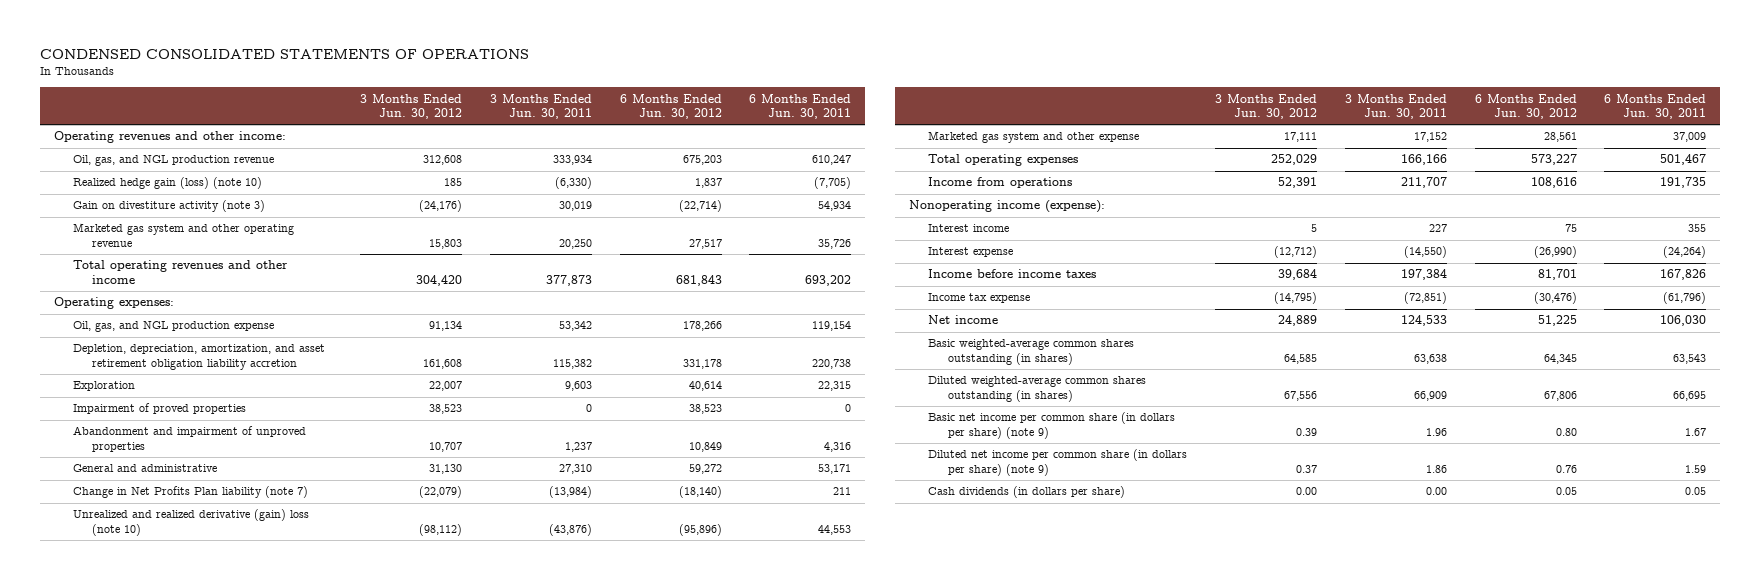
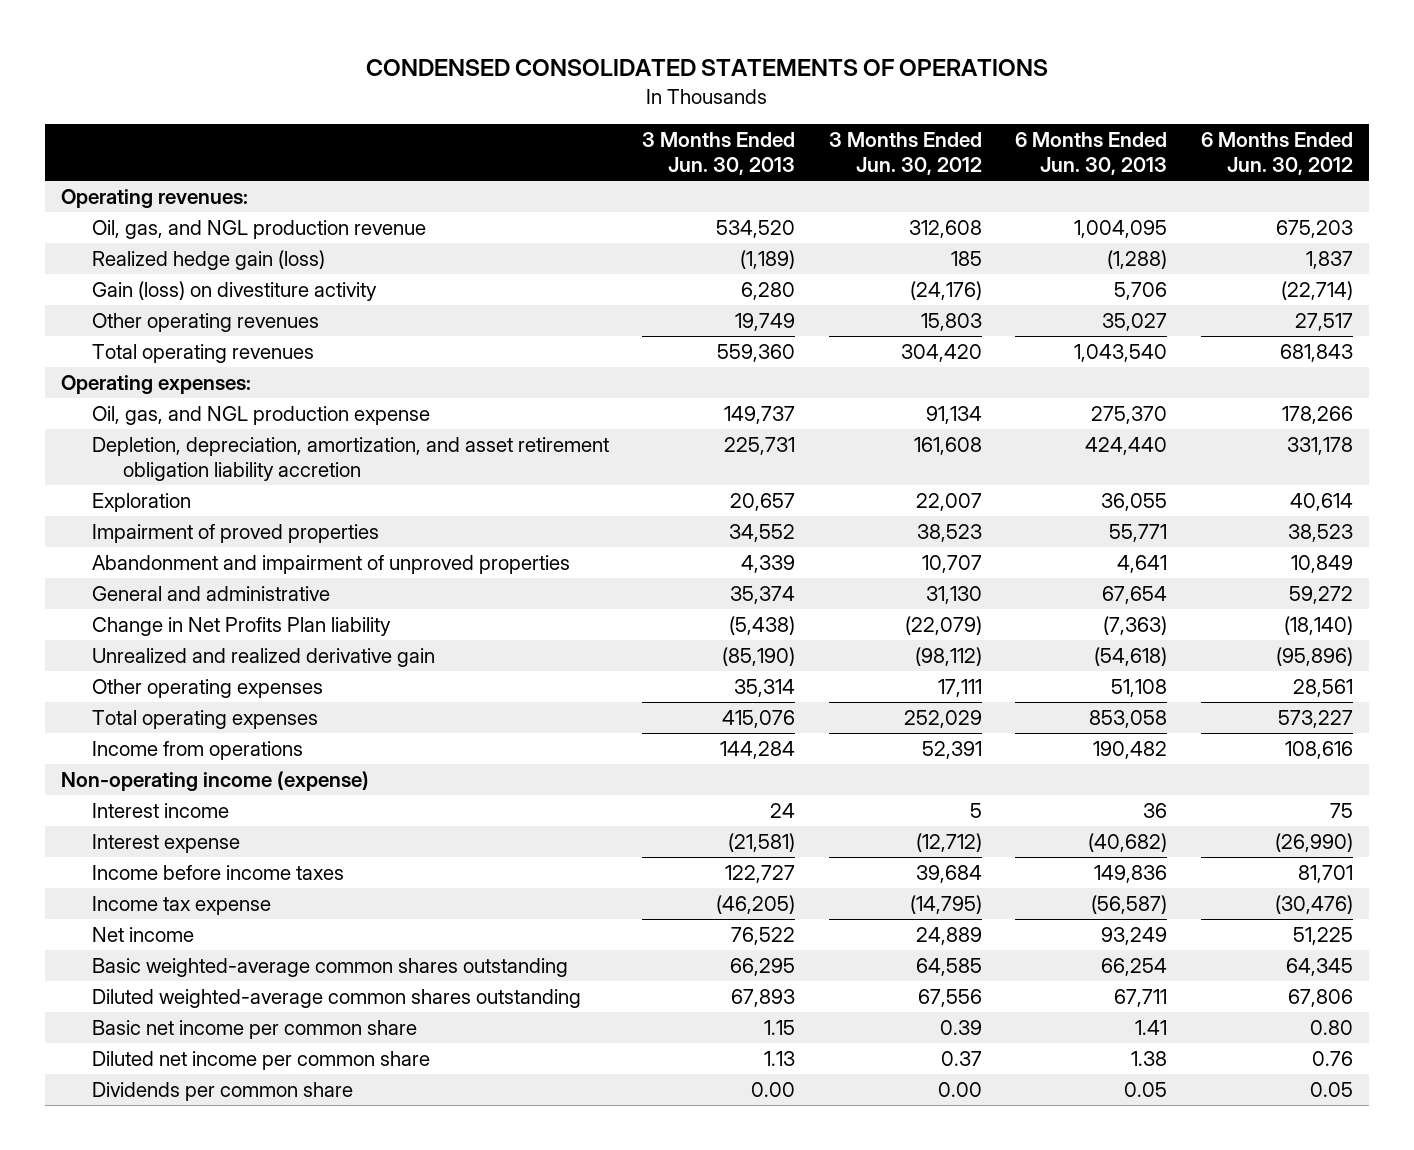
[489,93,592,119] 3 Months Ended Jun. 30, 2011 -> none
[749,93,852,119] 6 Months Ended Jun. 30, 2011 -> none
none -> [642,132,796,176] 3 Months Ended Jun. 30, 2013
none -> [1015,132,1168,176] 6 Months Ended Jun. 30, 2013
[54,131,287,144] Operating revenues and other income: -> [61,189,249,209] Operating revenues:
[73,177,263,190] Realized hedge gain (loss) (note 10) -> [92,250,326,271] Realized hedge gain (loss)
[73,200,266,213] Gain on divestiture activity (note 3) -> [92,281,378,302] Gain (loss) on divestiture activity
[73,223,295,247] Marketed gas system and other operating revenue -> [92,313,320,333] Other operating revenues
[73,260,289,284] Total operating revenues and other income -> [92,344,315,364] Total operating revenues
[73,486,309,499] Change in Net Profits Plan liability (note 7) -> [92,617,392,637] Change in Net Profits Plan liability
[73,509,310,536] Unrealized and realized derivative (gain) loss (note 10) -> [92,648,436,668] Unrealized and realized derivative gain
[928,131,1140,144] Marketed gas system and other expense -> [92,679,324,699] Other operating expenses
[909,200,1106,214] Nonoperating income (expense): -> [61,771,370,792] Non-operating income (expense)
[928,339,1135,365] Basic weighted-average common shares outstanding (in shares) -> [92,958,569,978] Basic weighted-average common shares outstanding
[928,376,1147,402] Diluted weighted-average common shares outstanding (in shares) -> [92,989,582,1009] Diluted weighted-average common shares outstanding
[928,412,1176,439] Basic net income per common share (in dollars per share) (note 9) -> [92,1020,418,1040] Basic net income per common share
[928,449,1188,476] Diluted net income per common share (in dollars per share) (note 9) -> [92,1051,431,1071] Diluted net income per common share
[928,486,1126,499] Cash dividends (in dollars per share) -> [92,1082,354,1102] Dividends per common share

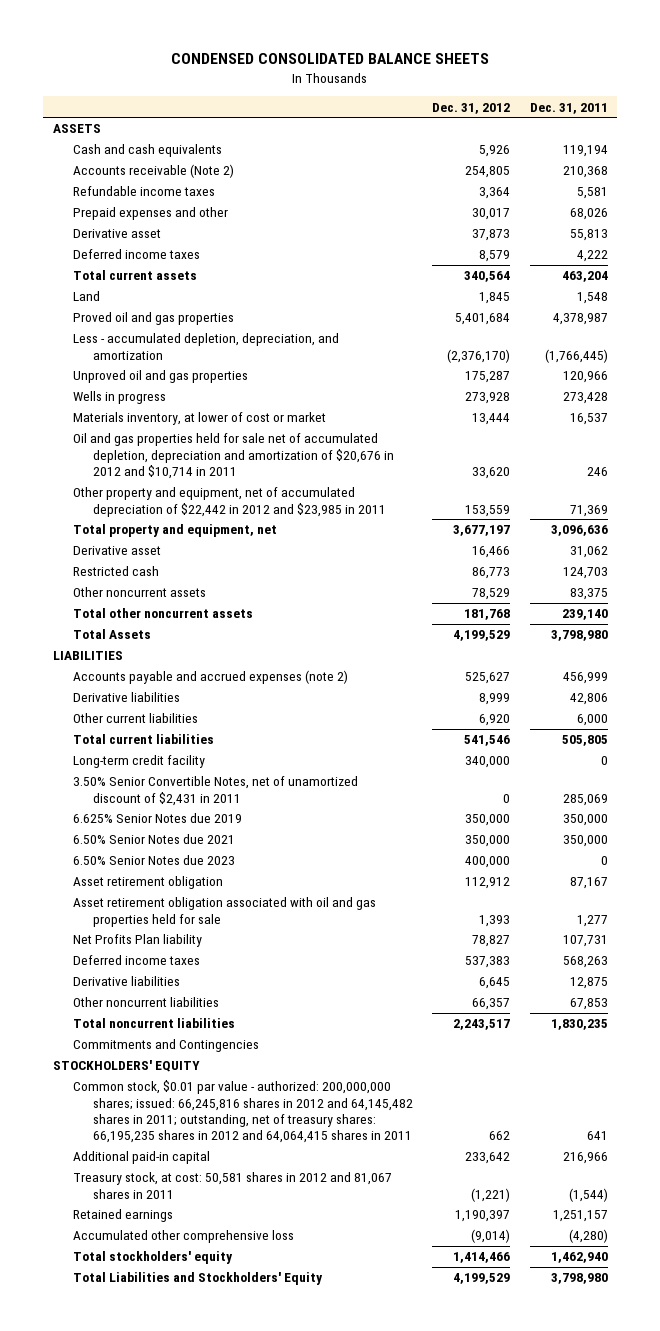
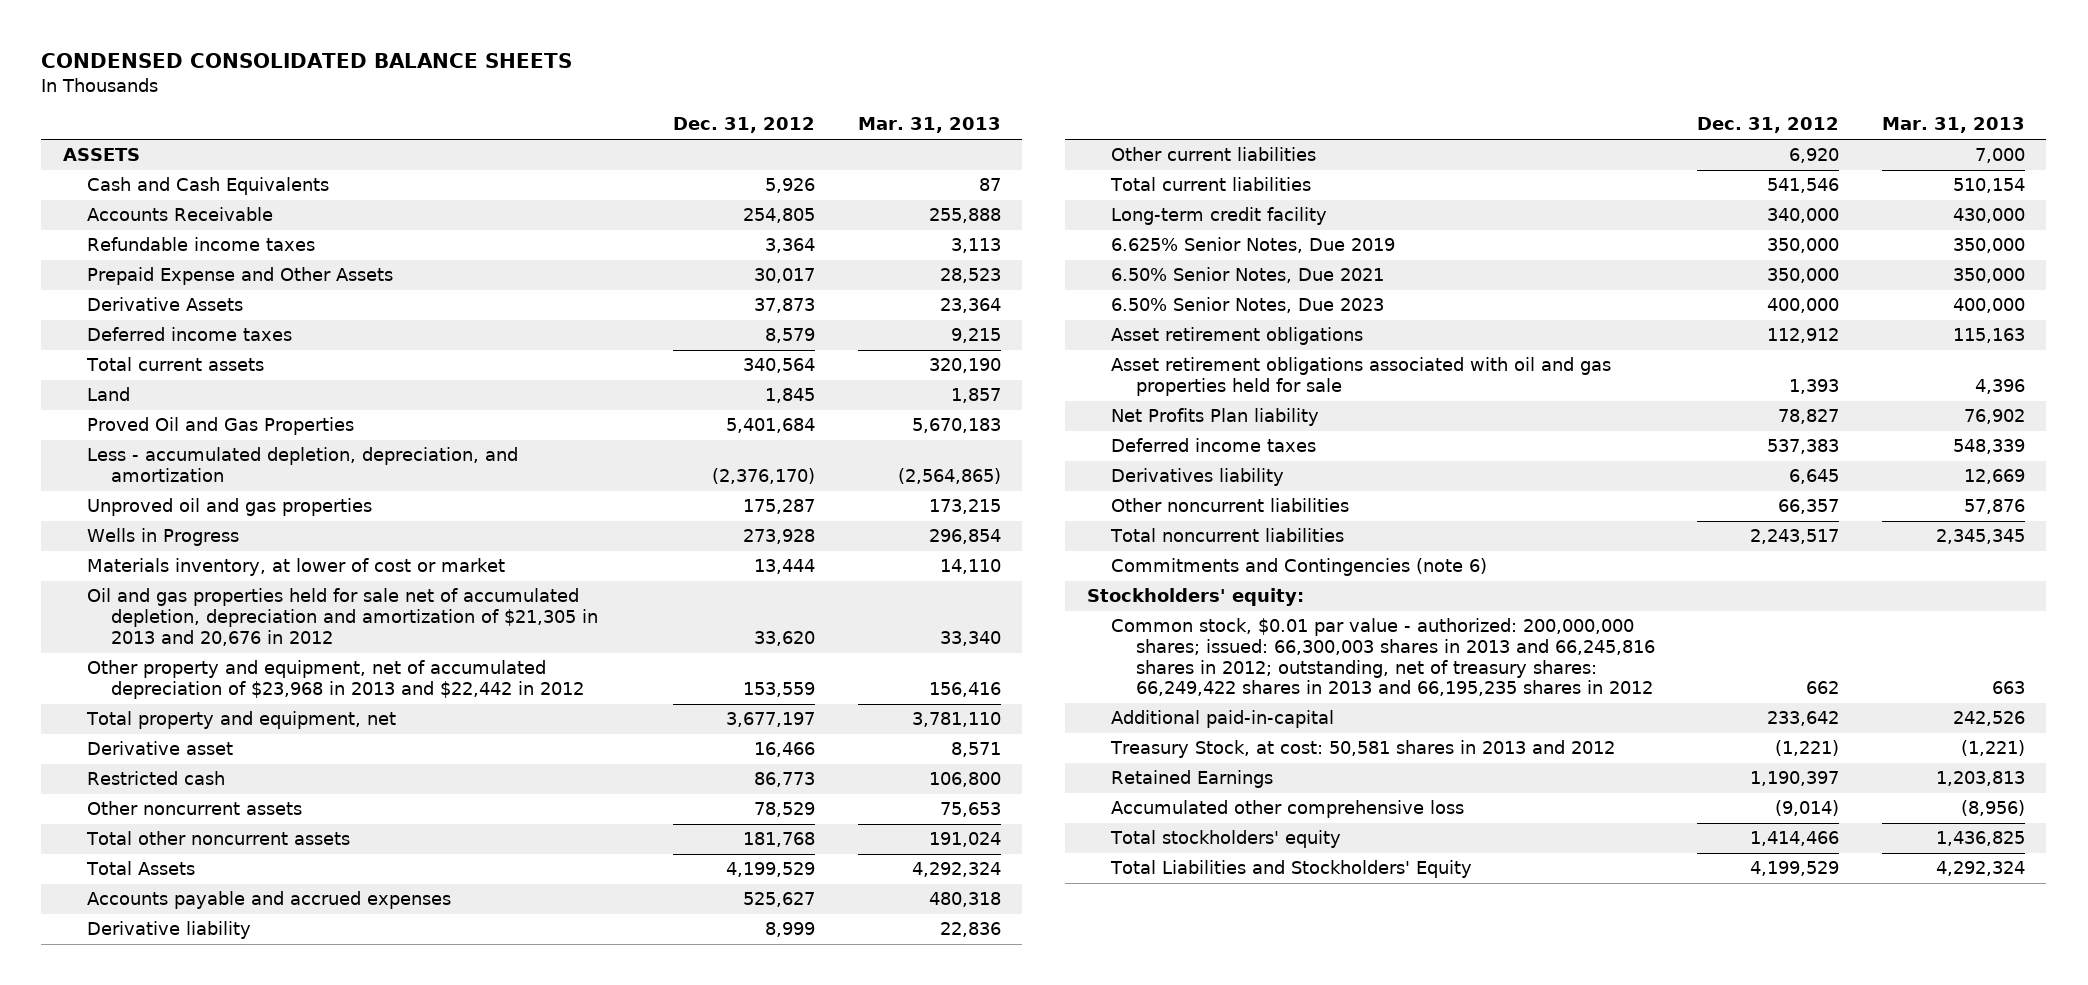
[529,102,608,114] Dec. 31, 2011 -> none
none -> [857,117,1001,134] Mar. 31, 2013
[72,144,222,158] Cash and cash equivalents -> [86,177,329,196] Cash and Cash Equivalents
[72,164,234,179] Accounts receivable (Note 2) -> [86,207,273,222] Accounts Receivable
[72,207,228,221] Prepaid expenses and other -> [86,267,393,286] Prepaid Expense and Other Assets
[72,229,161,239] Derivative asset -> [86,297,243,312] Derivative Assets
[72,312,234,326] Proved oil and gas properties -> [86,417,354,436] Proved Oil and Gas Properties
[72,391,166,405] Wells in progress -> [86,528,239,547] Wells in Progress
[72,433,395,479] Oil and gas properties held for sale net of accumulated depletion, depreciation and amortization of $20,676 in 2012 and $10,714 in 2011 -> [86,588,599,646] Oil and gas properties held for sale net of accumulated depletion, depreciation and amortization of $21,305 in 2013 and 20,676 in 2012
[72,487,387,517] Other property and equipment, net of accumulated depreciation of $22,442 in 2012 and $23,985 in 2011 -> [86,660,585,700] Other property and equipment, net of accumulated depreciation of $23,968 in 2013 and $22,442 in 2012
[52,651,123,661] LIABILITIES -> none
[72,670,348,685] Accounts payable and accrued expenses (note 2) -> [86,891,451,910] Accounts payable and accrued expenses
[72,692,180,703] Derivative liabilities -> [86,921,251,940] Derivative liability
[72,776,358,806] 3.50% Senior Convertible Notes, net of unamortized discount of $2,431 in 2011 -> none
[72,813,242,824] 6.625% Senior Notes due 2019 -> [1111,237,1396,254] 6.625% Senior Notes, Due 2019
[72,834,235,845] 6.50% Senior Notes due 2021 -> [1111,267,1385,284] 6.50% Senior Notes, Due 2021
[72,855,235,866] 6.50% Senior Notes due 2023 -> [1111,297,1385,314] 6.50% Senior Notes, Due 2023
[72,876,223,890] Asset retirement obligation -> [1111,327,1364,346] Asset retirement obligations
[72,897,376,927] Asset retirement obligation associated with oil and gas properties held for sale -> [1111,357,1612,397] Asset retirement obligations associated with oil and gas properties held for sale
[72,976,180,987] Derivative liabilities -> [1111,468,1285,487] Derivatives liability
[72,1039,259,1053] Commitments and Contingencies -> [1111,558,1488,577] Commitments and Contingencies (note 6)
[52,1060,200,1073] STOCKHOLDERS' EQUITY -> [1086,588,1304,607] Stockholders' equity:
[72,1080,414,1144] Common stock, $0.01 par value - authorized: 200,000,000 shares; issued: 66,245,816 shares in 2012 and 64,145,482 shares in 2011; outstanding, net of treasury shares: 66,195,235 shares in 2012 and 64,064,415 shares in 2011 -> [1111,618,1655,697] Common stock, $0.01 par value - authorized: 200,000,000 shares; issued: 66,300,003 shares in 2013 and 66,245,816 shares in 2012; outstanding, net of treasury shares: 66,249,422 shares in 2013 and 66,195,235 shares in 2012
[72,1151,210,1165] Additional paid-in capital -> [1111,710,1335,729] Additional paid-in-capital
[72,1172,392,1199] Treasury stock, at cost: 50,581 shares in 2012 and 81,067 shares in 2011 -> [1110,740,1616,759] Treasury Stock, at cost: 50,581 shares in 2013 and 2012
[72,1209,173,1223] Retained earnings -> [1111,770,1274,789] Retained Earnings

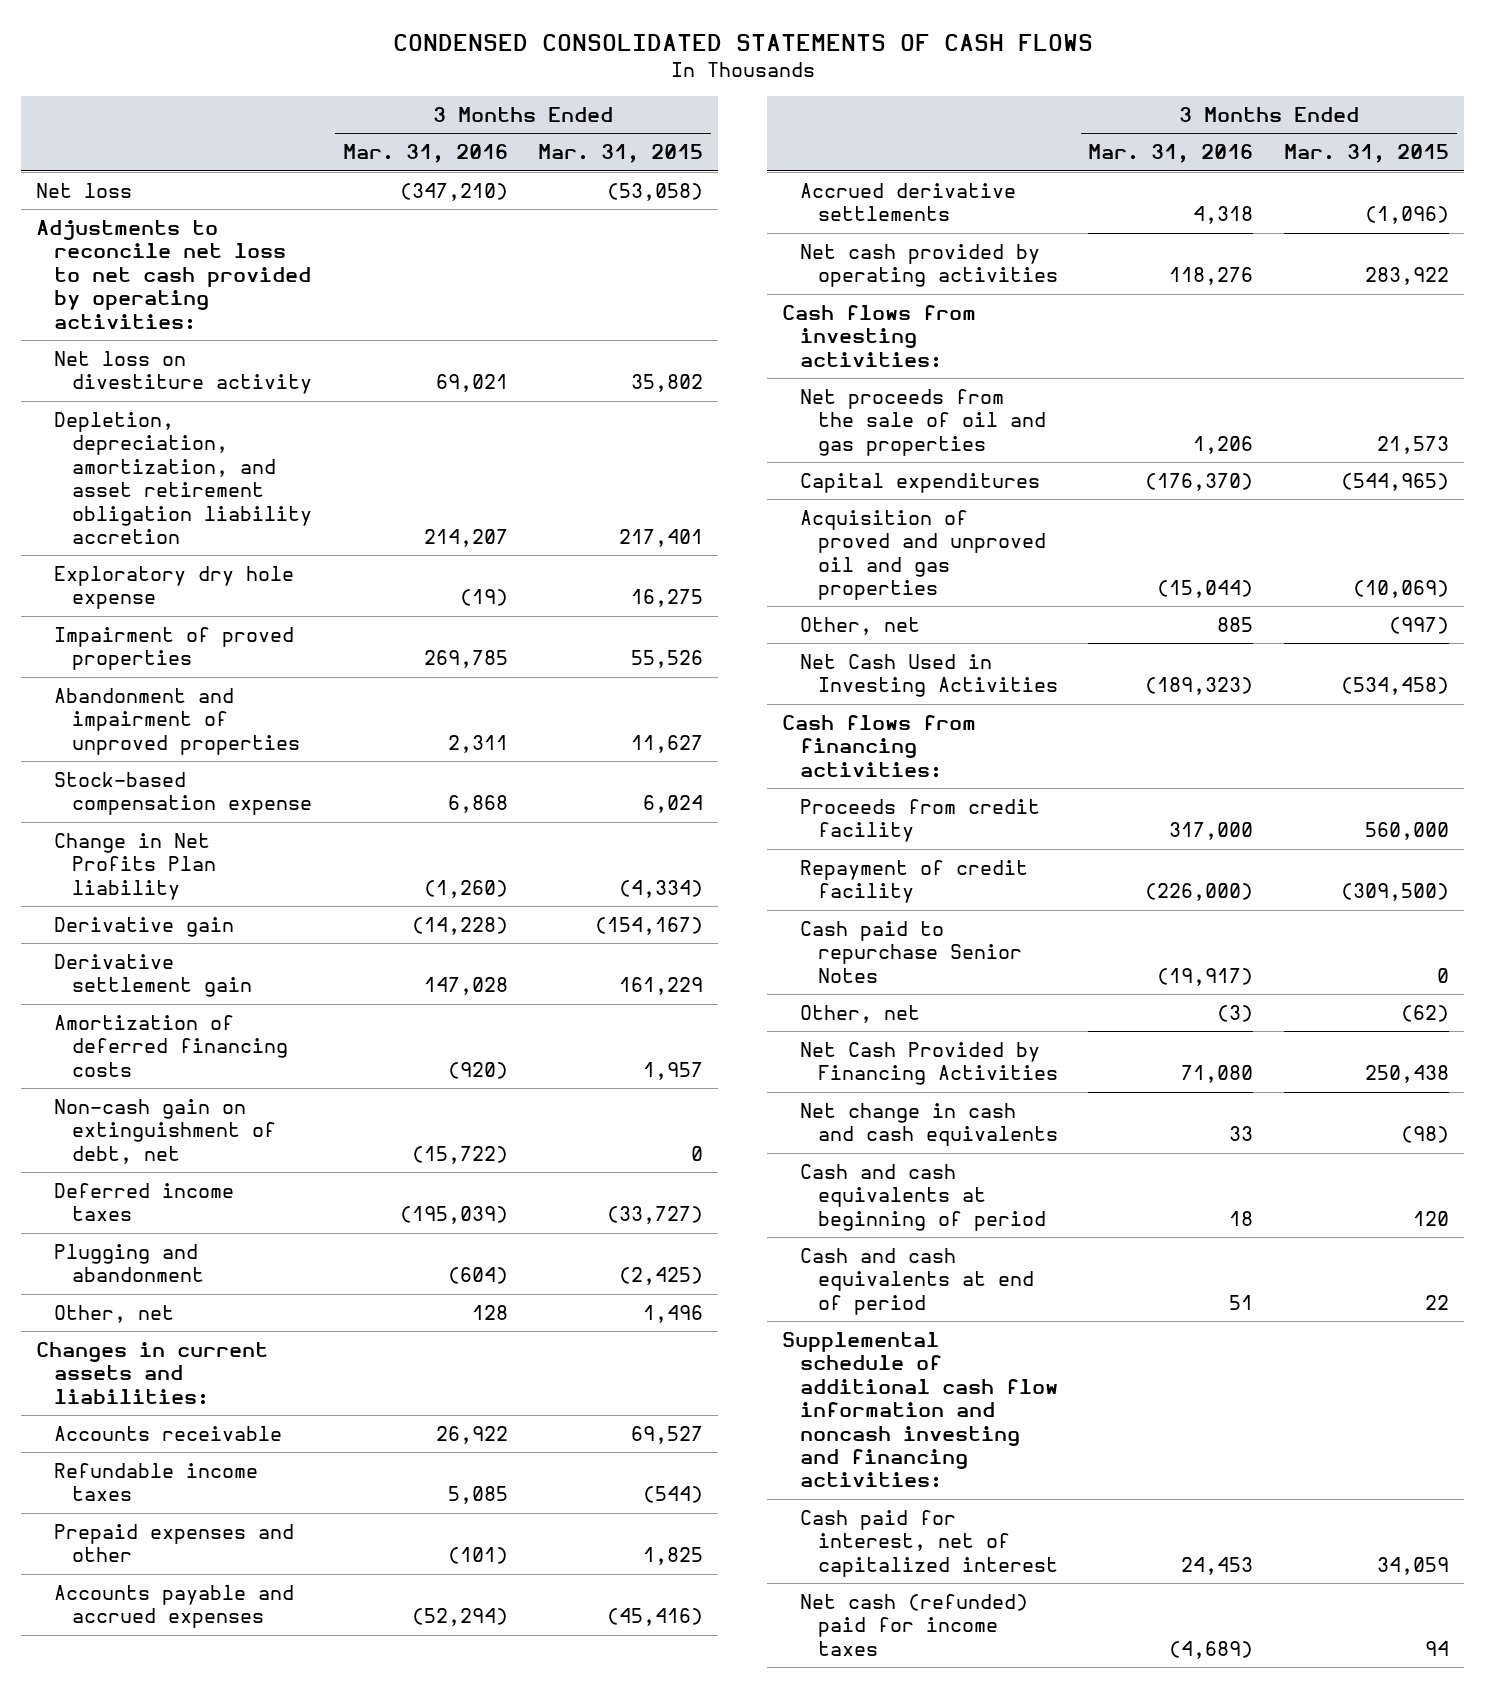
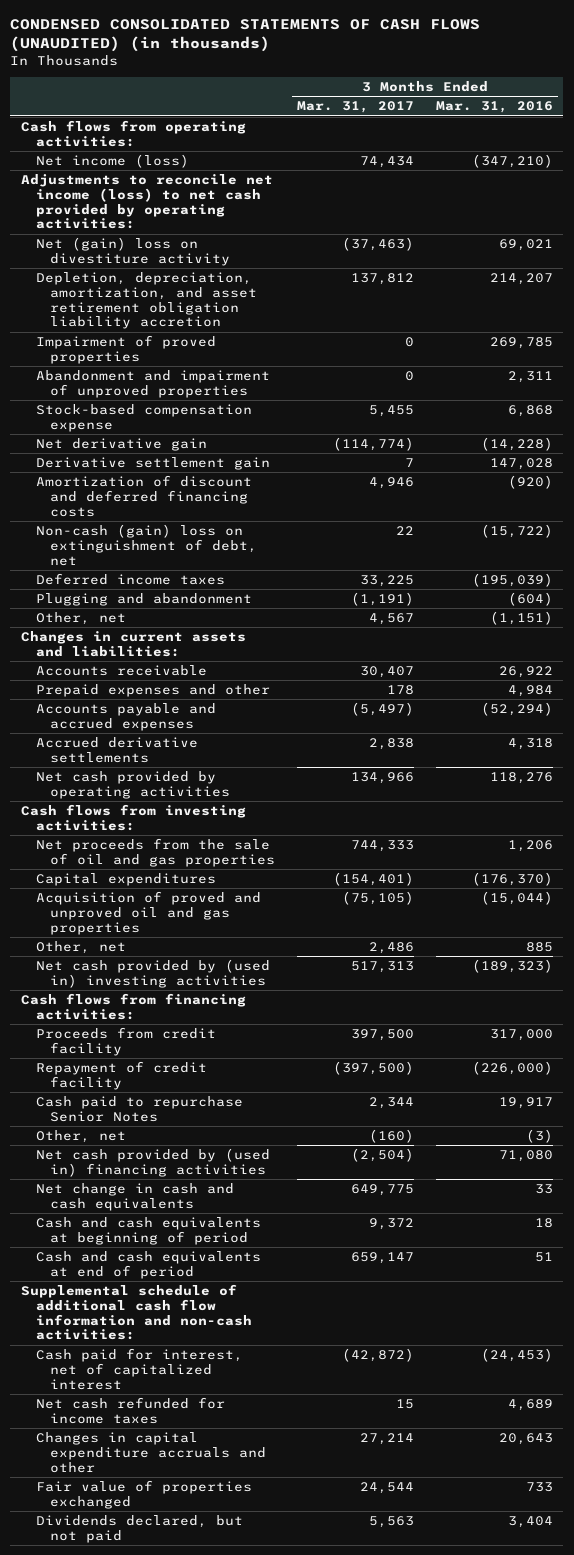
[392,34,1093,52] CONDENSED CONSOLIDATED STATEMENTS OF CASH FLOWS -> [10,19,481,53] CONDENSED CONSOLIDATED STATEMENTS OF CASH FLOWS (UNAUDITED) (in thousands)
[538,144,704,164] Mar. 31, 2015 -> none
none -> [296,101,414,114] Mar. 31, 2017
none -> [20,119,246,147] Cash flows from operating activities:
[36,182,133,198] Net loss -> [35,153,189,168] Net income (loss)
[36,219,312,330] Adjustments to reconcile net loss to net cash provided by operating activities: -> [20,173,273,230] Adjustments to reconcile net income (loss) to net cash provided by operating activities:
[54,350,312,395] Net loss on divestiture activity -> [35,236,231,266] Net (gain) loss on divestiture activity
[54,565,295,610] Exploratory dry hole expense -> none
[54,832,216,900] Change in Net Profits Plan liability -> none
[54,916,235,937] Derivative gain -> [35,437,207,451] Net derivative gain
[54,1014,288,1077] Amortization of deferred financing costs -> [35,474,252,517] Amortization of discount and deferred financing costs
[54,1098,276,1164] Non-cash gain on extinguishment of debt, net -> [35,523,258,566] Non-cash (gain) loss on extinguishment of debt, net
[471,1304,508,1320] 128 -> [489,610,553,625] (1,151)
[54,1462,259,1502] Refundable income taxes -> none
[447,1547,508,1565] (101) -> [507,684,553,697] 4,984
[799,653,1058,698] Net Cash Used in Investing Activities -> [35,958,270,988] Net cash provided by (used in) investing activities
[1157,967,1254,986] (19,917) -> [498,1096,553,1109] 19,917
[799,1041,1058,1086] Net Cash Provided by Financing Activities -> [35,1147,270,1177] Net cash provided by (used in) financing activities
[782,1331,1058,1489] Supplemental schedule of additional cash flow information and noncash investing and financing activities: -> [20,1283,252,1341] Supplemental schedule of additional cash flow information and non-cash activities:
[1181,1556,1254,1575] 24,453 -> [480,1347,553,1362] (24,453)
[799,1593,1028,1656] Net cash (refunded) paid for income taxes -> [35,1396,225,1424] Net cash refunded for income taxes
[1169,1640,1254,1659] (4,689) -> [507,1398,553,1411] 4,689
none -> [35,1431,267,1473] Changes in capital expenditure accruals and other
none -> [35,1479,252,1509] Fair value of properties exchanged
none -> [35,1514,243,1543] Dividends declared, but not paid

